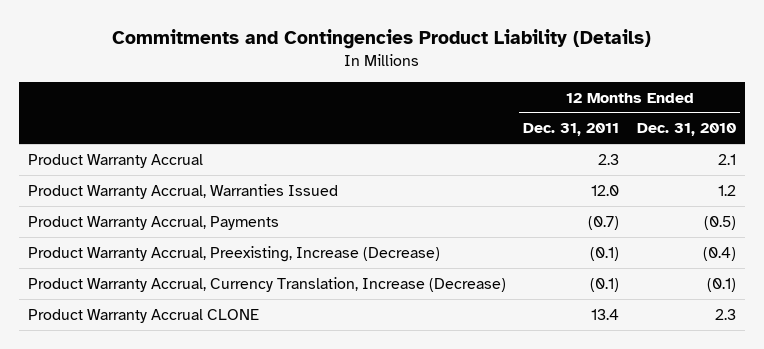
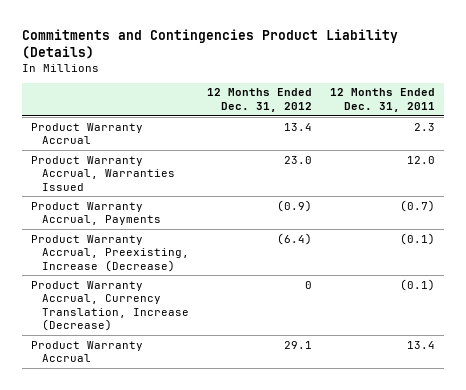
[637,123,737,137] Dec. 31, 2010 -> none
none -> [206,88,312,112] 12 Months Ended Dec. 31, 2012
[27,308,259,323] Product Warranty Accrual CLONE -> [31,340,144,363] Product Warranty Accrual

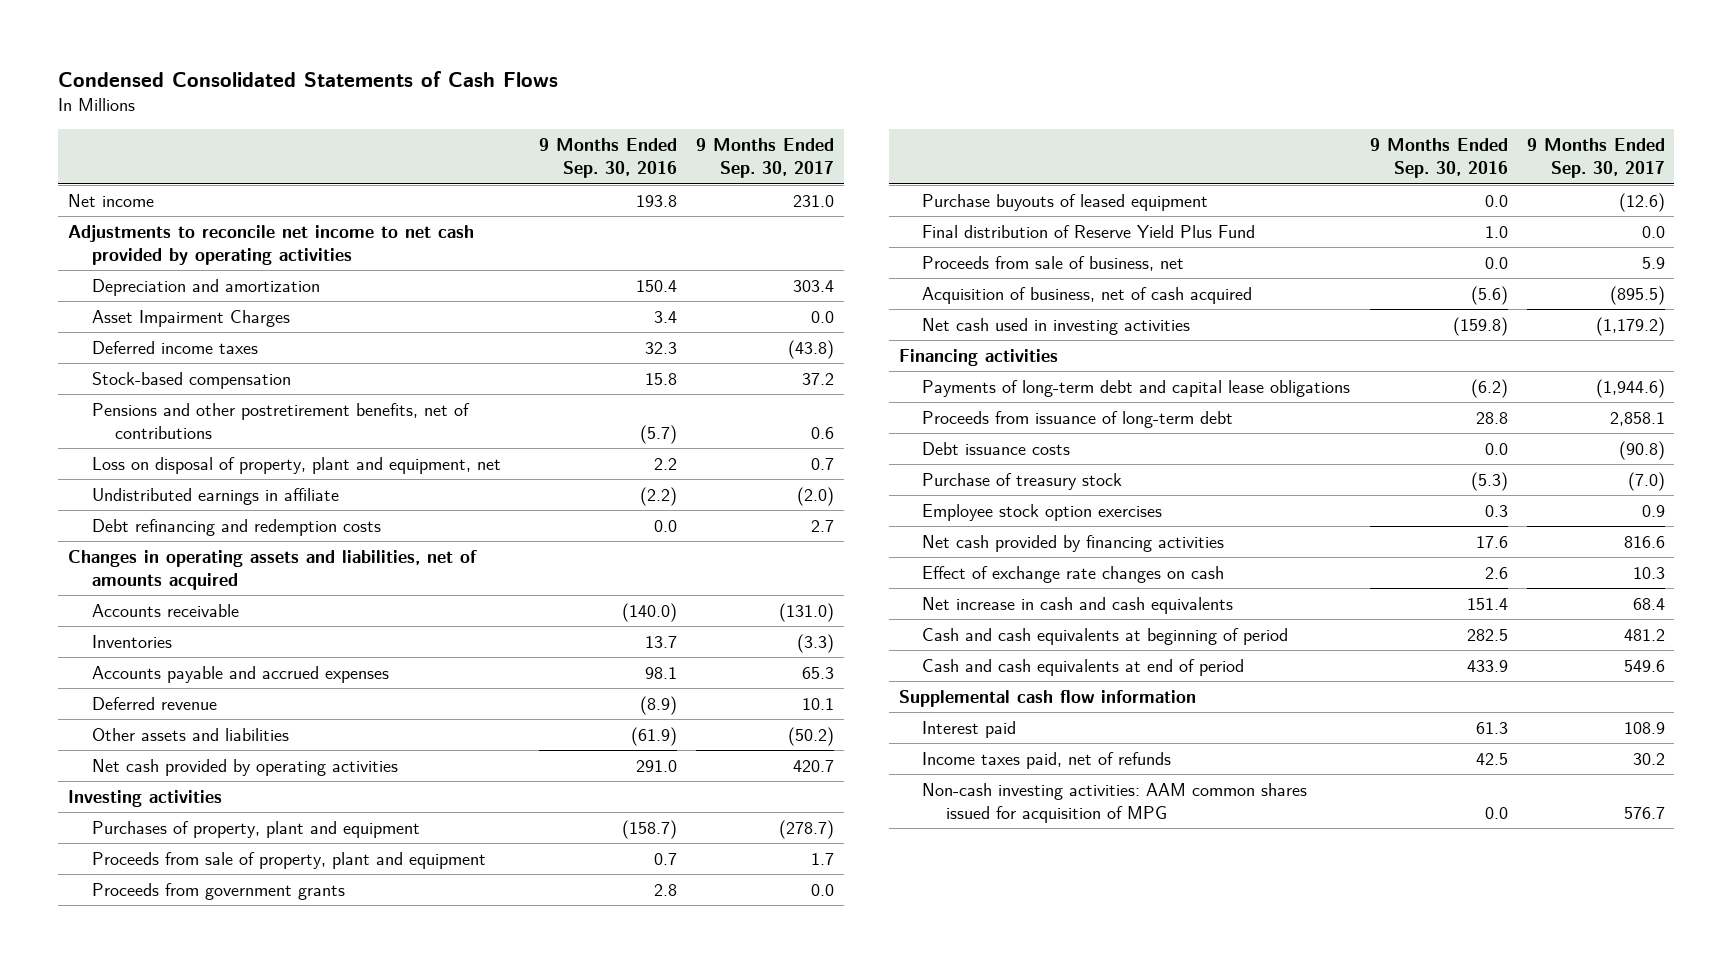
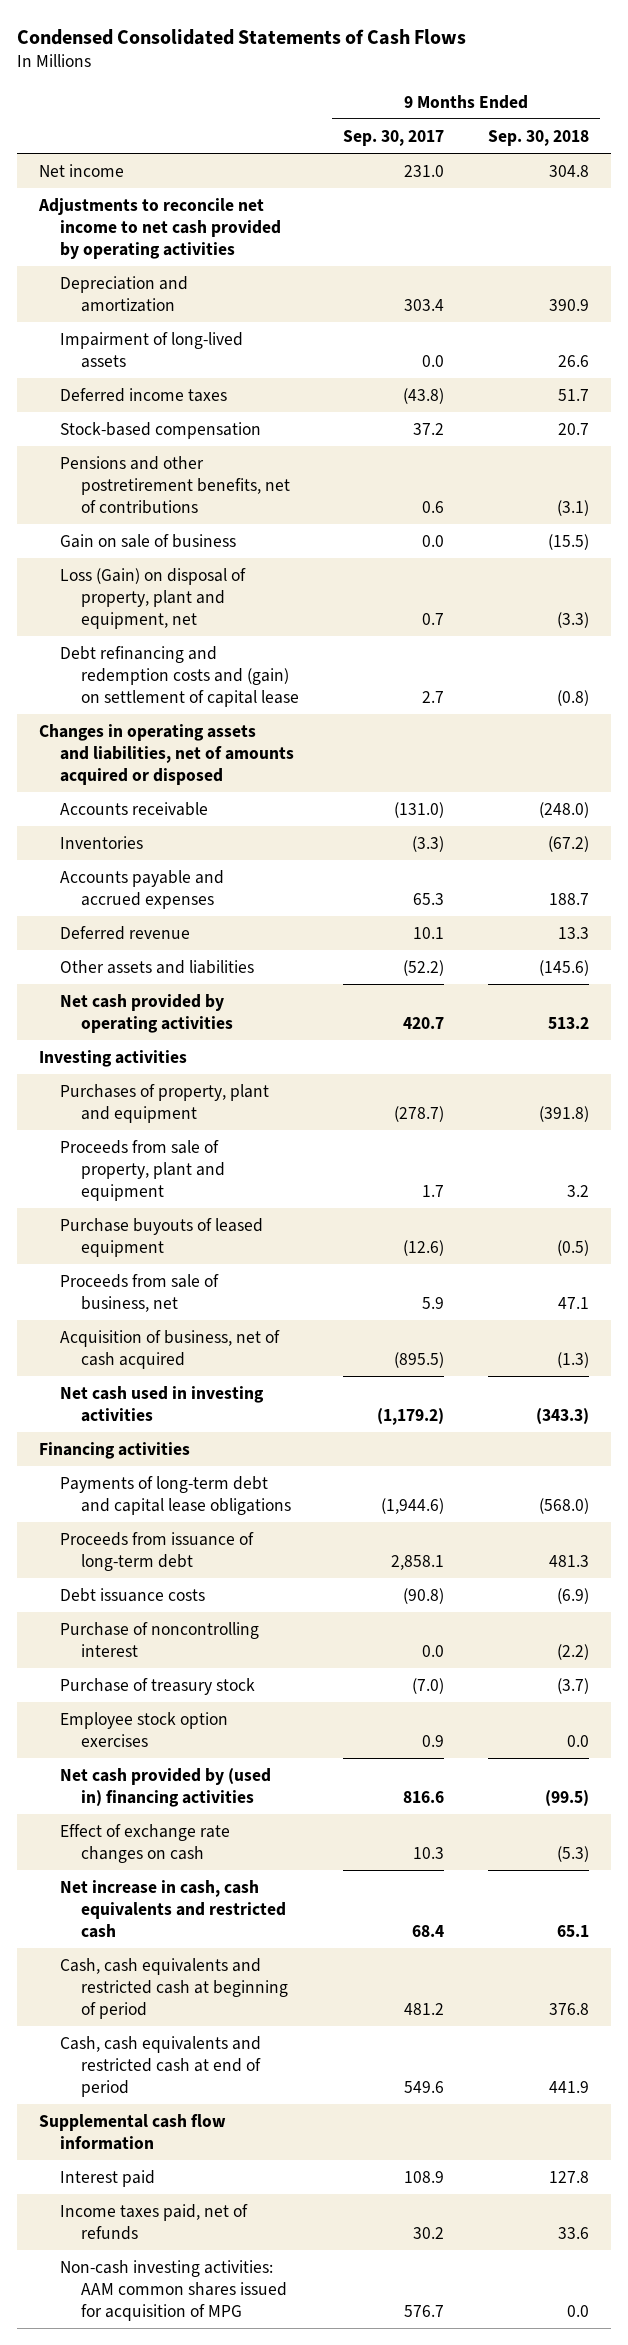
[538,138,677,179] 9 Months Ended Sep. 30, 2016 -> none
none -> [488,129,590,146] Sep. 30, 2018
[91,309,290,327] Asset Impairment Charges -> [59,331,243,368] Impairment of long-lived assets
[91,487,339,505] Undistributed earnings in affiliate -> none
[91,518,381,536] Debt refinancing and redemption costs -> none
none -> [59,533,236,548] Gain on sale of business
[91,456,501,474] Loss on disposal of property, plant and equipment, net -> [59,567,246,630] Loss (Gain) on disposal of property, plant and equipment, net
none -> [59,645,299,708] Debt refinancing and redemption costs and (gain) on settlement of capital lease
[68,549,478,590] Changes in operating assets and liabilities, net of amounts acquired -> [39,723,294,786] Changes in operating assets and liabilities, net of amounts acquired or disposed
[788,726,835,746] (50.2) -> [403,959,445,976] (52.2)
[91,882,345,900] Proceeds from government grants -> none
[922,224,1256,238] Final distribution of Reserve Yield Plus Fund -> none
none -> [59,1621,259,1657] Purchase of noncontrolling interest
[922,534,1225,552] Net cash provided by financing activities -> [59,1767,271,1807] Net cash provided by (used in) financing activities
[922,596,1234,614] Net increase in cash and cash equivalents -> [59,1879,286,1939] Net increase in cash, cash equivalents and restricted cash
[922,627,1289,645] Cash and cash equivalents at beginning of period -> [59,1957,288,2020] Cash, cash equivalents and restricted cash at beginning of period
[922,658,1245,676] Cash and cash equivalents at end of period -> [59,2035,261,2098] Cash, cash equivalents and restricted cash at end of period

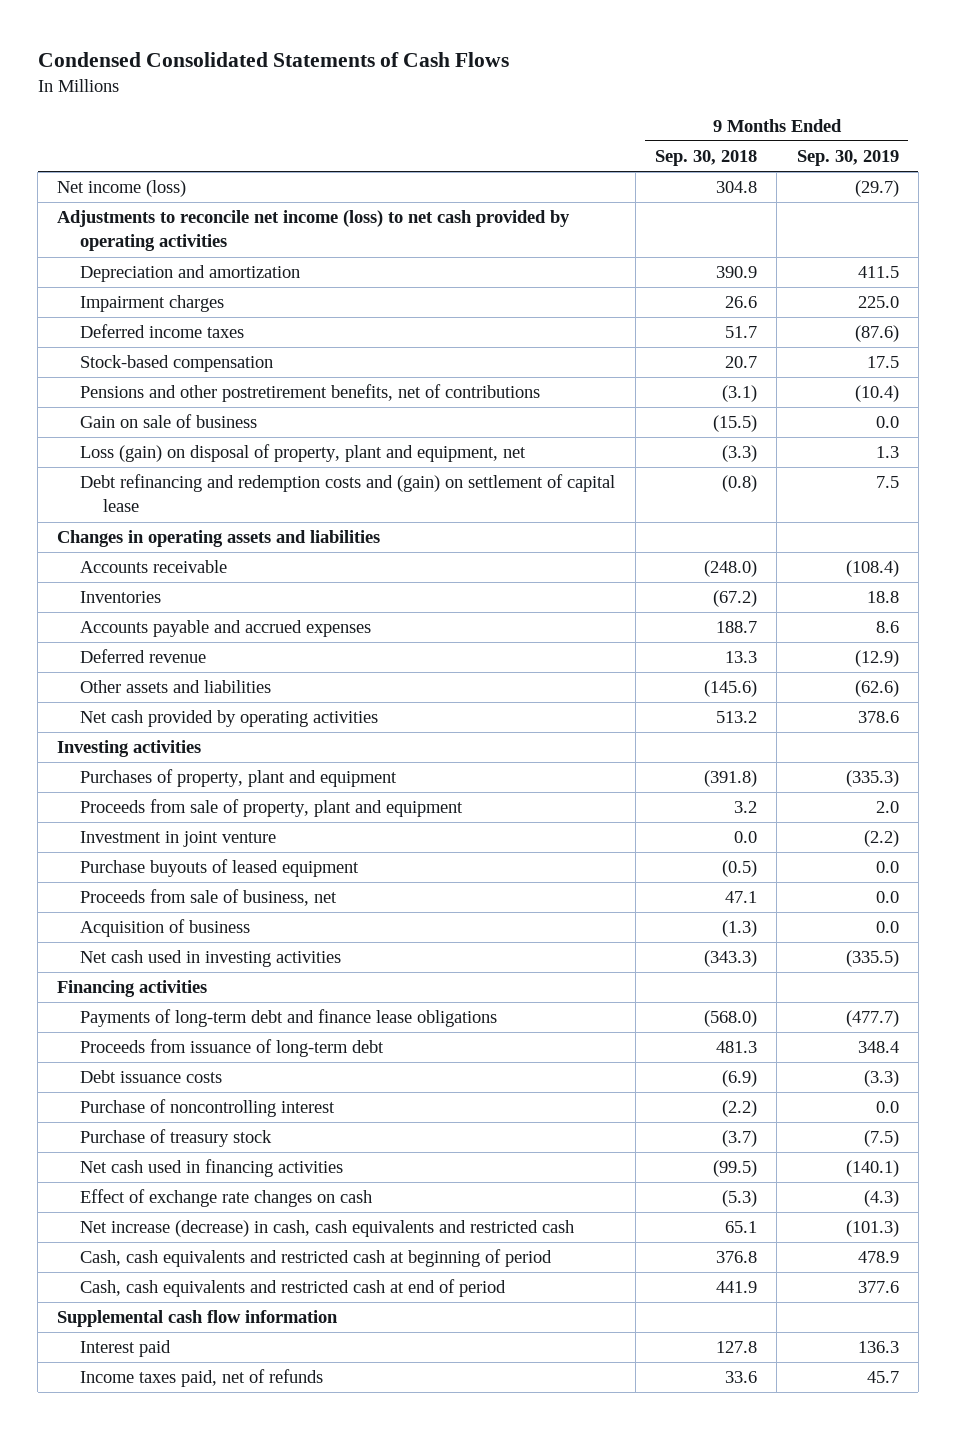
[343,129,445,146] Sep. 30, 2017 -> none
none -> [796,150,899,167] Sep. 30, 2019
[39,163,125,177] Net income -> [57,180,187,198] Net income (loss)
[38,197,281,260] Adjustments to reconcile net income to net cash provided by operating activities -> [57,210,571,252] Adjustments to reconcile net income (loss) to net cash provided by operating activities
[59,331,243,368] Impairment of long-lived assets -> [80,295,225,313] Impairment charges
[59,567,246,630] Loss (Gain) on disposal of property, plant and equipment, net -> [80,444,527,463] Loss (gain) on disposal of property, plant and equipment, net
[39,723,294,786] Changes in operating assets and liabilities, net of amounts acquired or disposed -> [57,530,381,548] Changes in operating assets and liabilities
none -> [80,831,277,848] Investment in joint venture
[59,1329,280,1369] Acquisition of business, net of cash acquired -> [80,919,251,938] Acquisition of business
[59,1475,291,1515] Payments of long-term debt and capital lease obligations -> [80,1009,498,1028] Payments of long-term debt and finance lease obligations
[59,1711,228,1747] Employee stock option exercises -> none
[59,1767,271,1807] Net cash provided by (used in) financing activities -> [80,1159,344,1178] Net cash used in financing activities
[59,1879,286,1939] Net increase in cash, cash equivalents and restricted cash -> [80,1220,575,1238] Net increase (decrease) in cash, cash equivalents and restricted cash
[59,2259,287,2322] Non-cash investing activities: AAM common shares issued for acquisition of MPG -> none

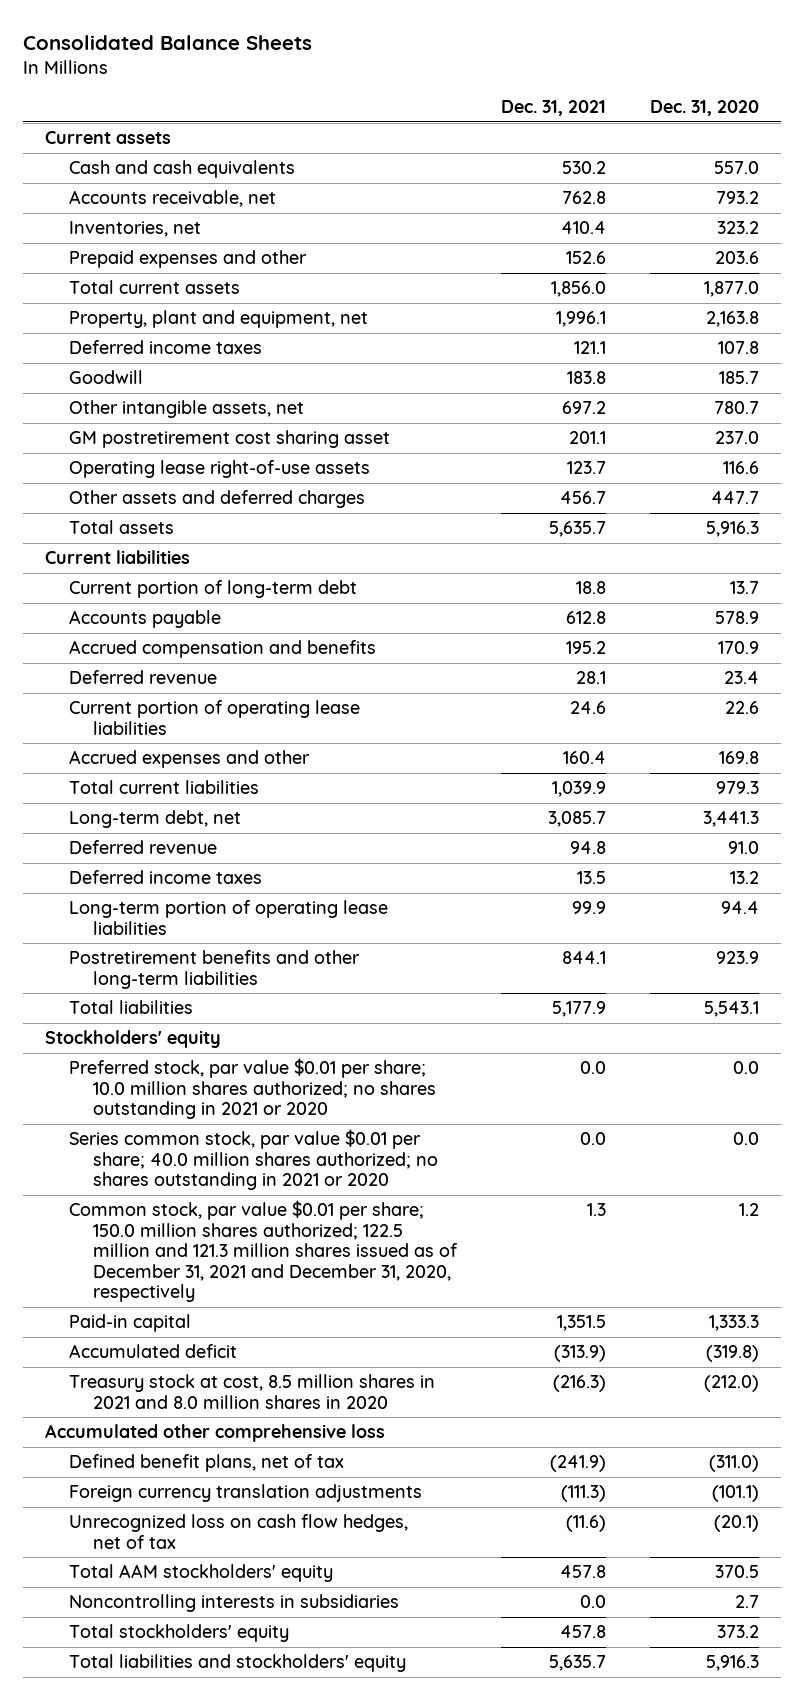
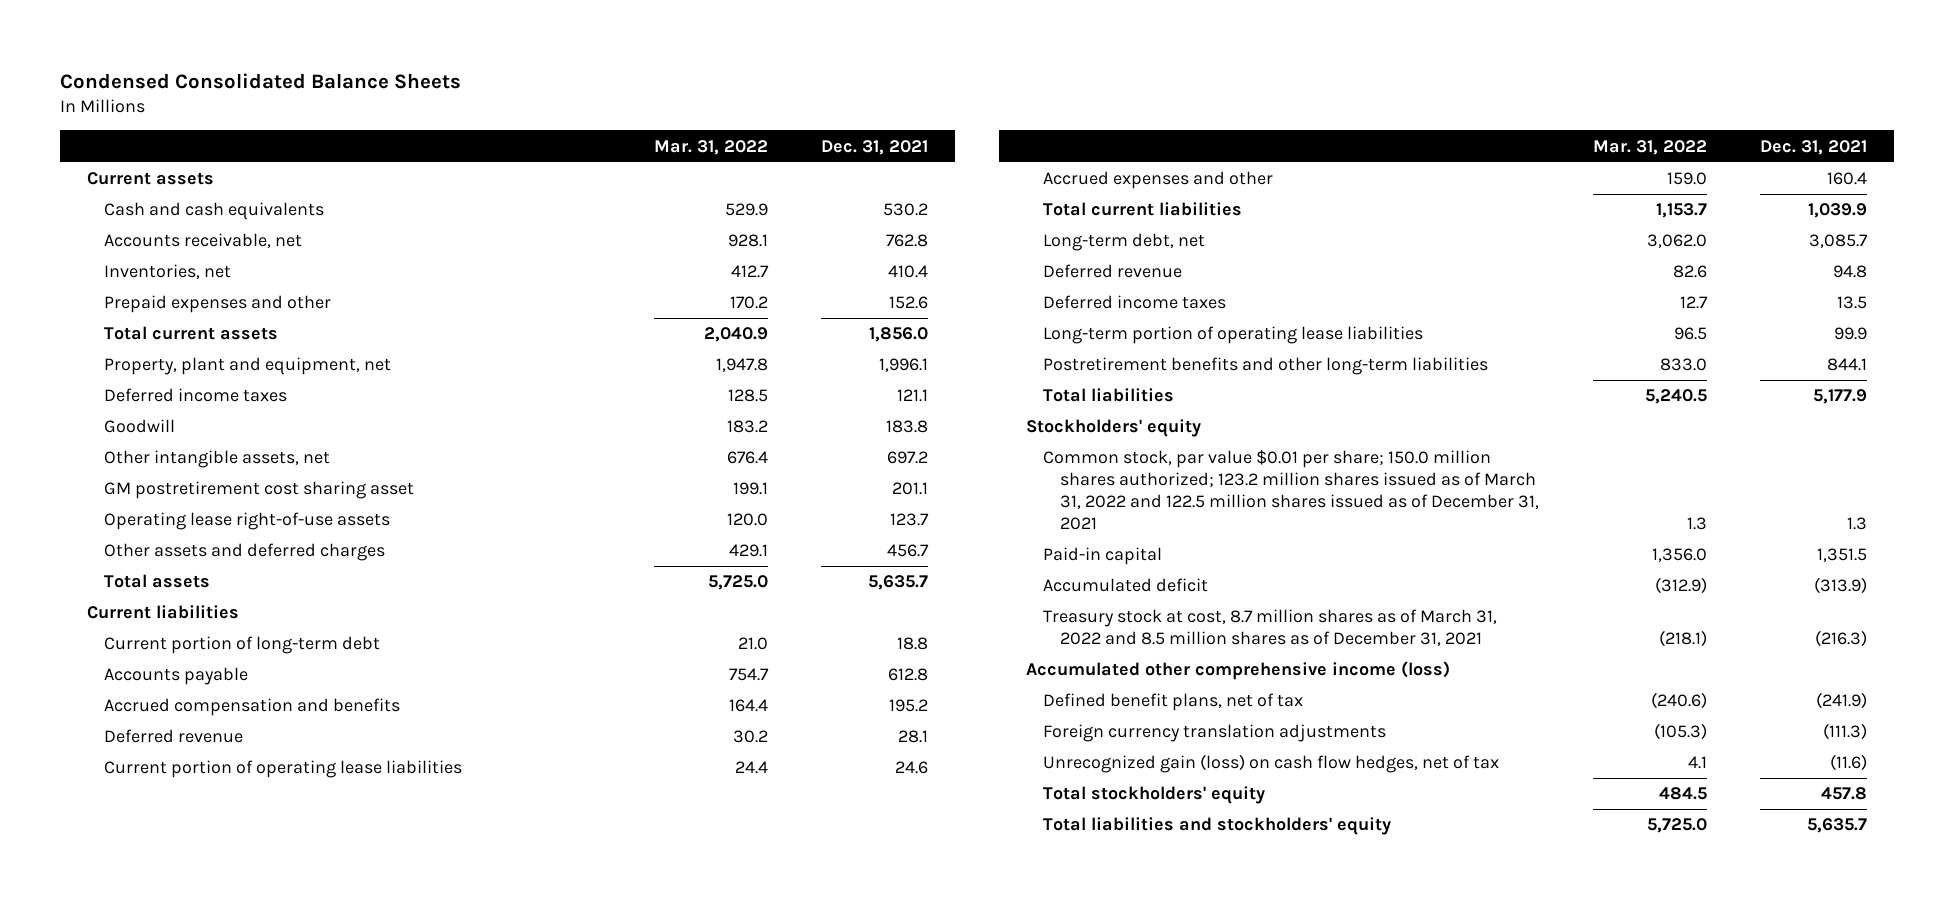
[22,35,312,51] Consolidated Balance Sheets -> [60,73,462,90] Condensed Consolidated Balance Sheets
[649,100,759,117] Dec. 31, 2020 -> none
none -> [653,139,768,155] Mar. 31, 2022
[68,1058,436,1120] Preferred stock, par value $0.01 per share; 10.0 million shares authorized; no shares outstanding in 2021 or 2020 -> none
[68,1129,438,1191] Series common stock, par value $0.01 per share; 40.0 million shares authorized; no shares outstanding in 2021 or 2020 -> none
[68,1200,458,1303] Common stock, par value $0.01 per share; 150.0 million shares authorized; 122.5 million and 121.3 million shares issued as of December 31, 2021 and December 31, 2020, respectively -> [1043,450,1540,531] Common stock, par value $0.01 per share; 150.0 million shares authorized; 123.2 million shares issued as of March 31, 2022 and 122.5 million shares issued as of December 31, 2021
[68,1374,435,1409] Treasury stock at cost, 8.5 million shares in 2021 and 8.0 million shares in 2020 -> [1043,609,1498,647] Treasury stock at cost, 8.7 million shares as of March 31, 2022 and 8.5 million shares as of December 31, 2021
[44,1424,385,1443] Accumulated other comprehensive loss -> [1026,661,1451,681] Accumulated other comprehensive income (loss)
[68,1564,333,1583] Total AAM stockholders' equity -> none
[68,1594,399,1613] Noncontrolling interests in subsidiaries -> none
[68,1514,408,1549] Unrecognized loss on cash flow hedges, net of tax -> [1043,754,1500,774] Unrecognized gain (loss) on cash flow hedges, net of tax

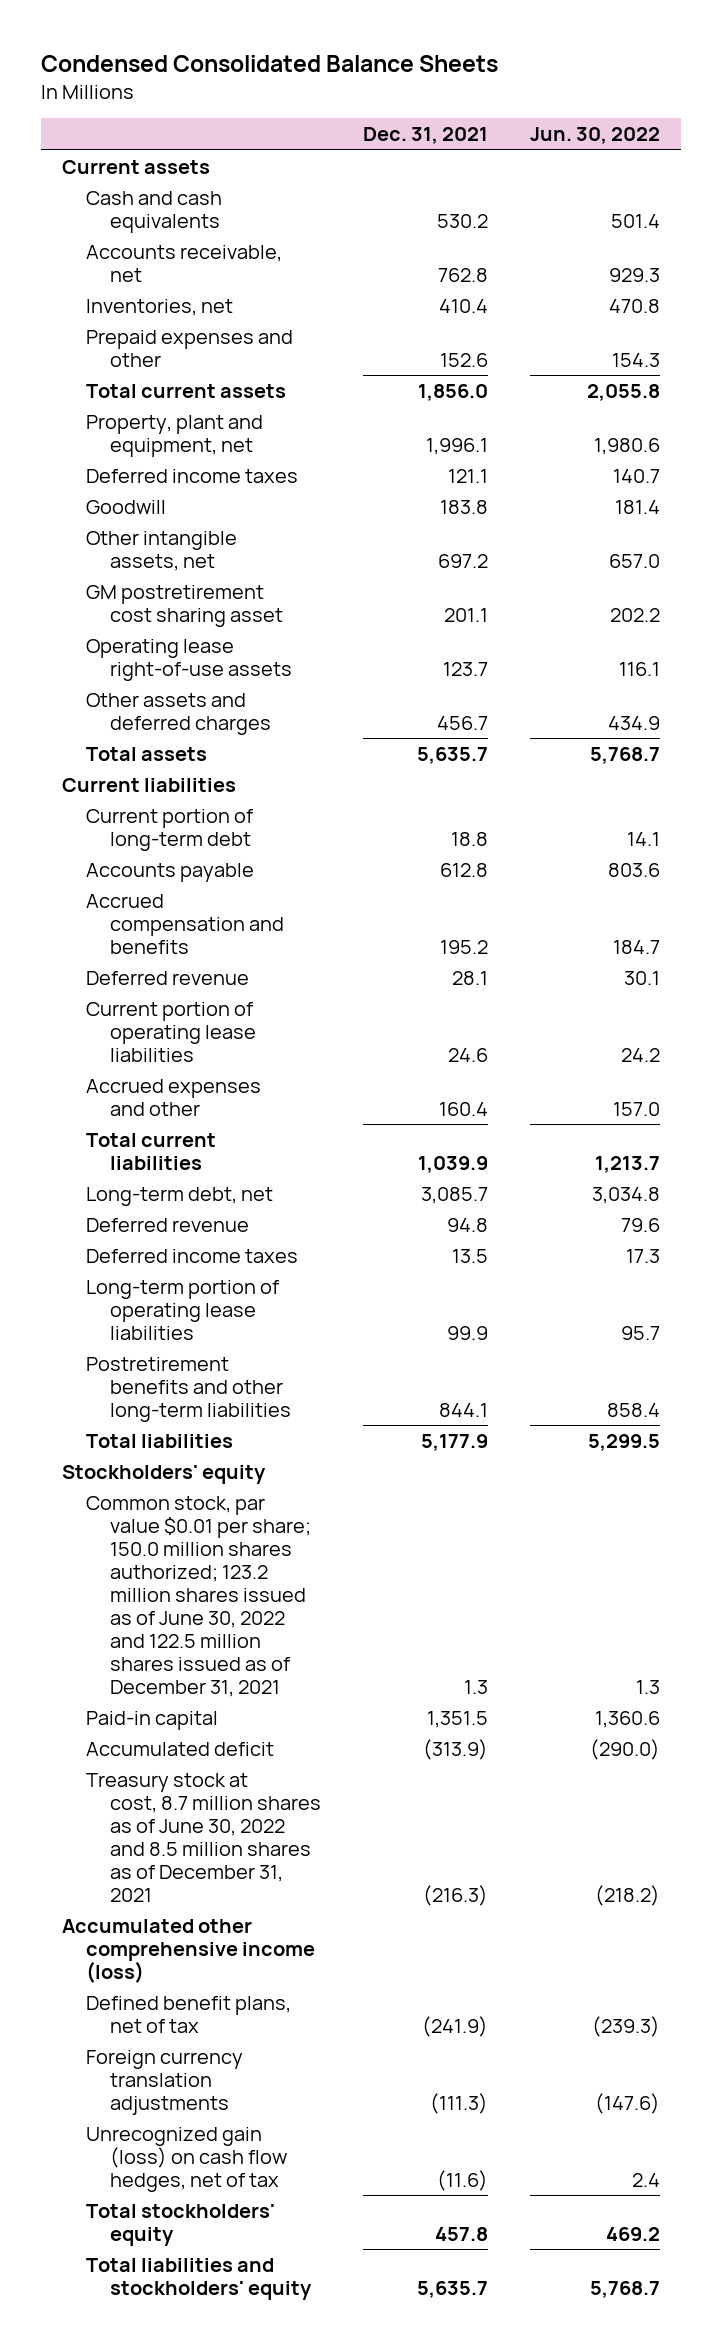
[653,139,768,155] Mar. 31, 2022 -> none
none -> [529,127,660,145] Jun. 30, 2022
[1043,450,1540,531] Common stock, par value $0.01 per share; 150.0 million shares authorized; 123.2 million shares issued as of March 31, 2022 and 122.5 million shares issued as of December 31, 2021 -> [86,1495,312,1697] Common stock, par value $0.01 per share; 150.0 million shares authorized; 123.2 million shares issued as of June 30, 2022 and 122.5 million shares issued as of December 31, 2021
[1043,609,1498,647] Treasury stock at cost, 8.7 million shares as of March 31, 2022 and 8.5 million shares as of December 31, 2021 -> [86,1772,322,1902] Treasury stock at cost, 8.7 million shares as of June 30, 2022 and 8.5 million shares as of December 31, 2021

